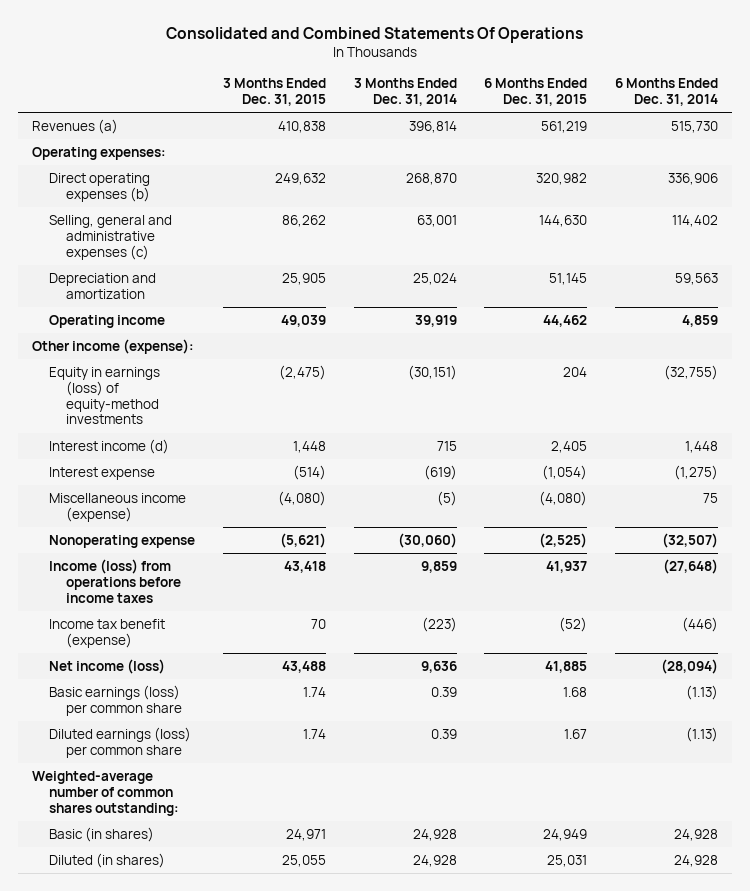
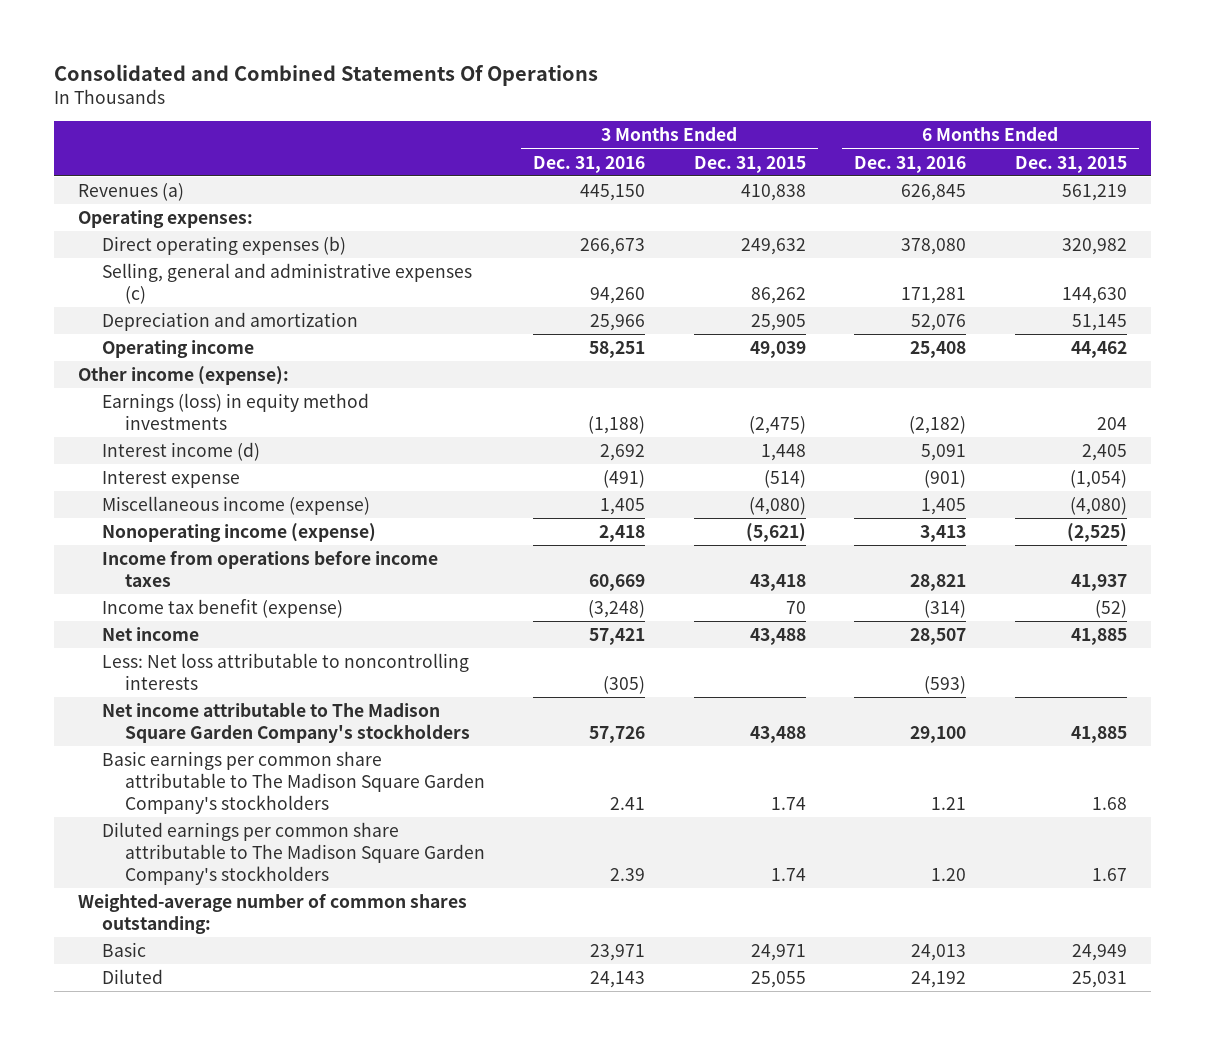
[353,78,457,107] 3 Months Ended Dec. 31, 2014 -> none
[615,78,719,107] 6 Months Ended Dec. 31, 2014 -> none
none -> [533,155,646,173] Dec. 31, 2016
none -> [854,155,967,173] Dec. 31, 2016
[48,367,160,425] Equity in earnings (loss) of equity-method investments -> [101,392,369,430] Earnings (loss) in equity method investments
[48,535,195,549] Nonoperating expense -> [101,522,376,542] Nonoperating income (expense)
[48,559,181,603] Income (loss) from operations before income taxes -> [101,549,438,587] Income from operations before income taxes
none -> [101,626,199,641] Net income
none -> [101,652,469,690] Less: Net loss attributable to noncontrolling interests
[48,659,165,675] Net income (loss) -> [101,701,470,743] Net income attributable to The Madison Square Garden Company's stockholders
[48,685,182,716] Basic earnings (loss) per common share -> [101,750,485,814] Basic earnings per common share attributable to The Madison Square Garden Company's stockholders
[48,727,191,758] Diluted earnings (loss) per common share -> [101,821,485,885] Diluted earnings per common share attributable to The Madison Square Garden Company's stockholders
[48,827,154,843] Basic (in shares) -> [101,941,146,957] Basic
[48,853,165,869] Diluted (in shares) -> [101,968,163,984] Diluted

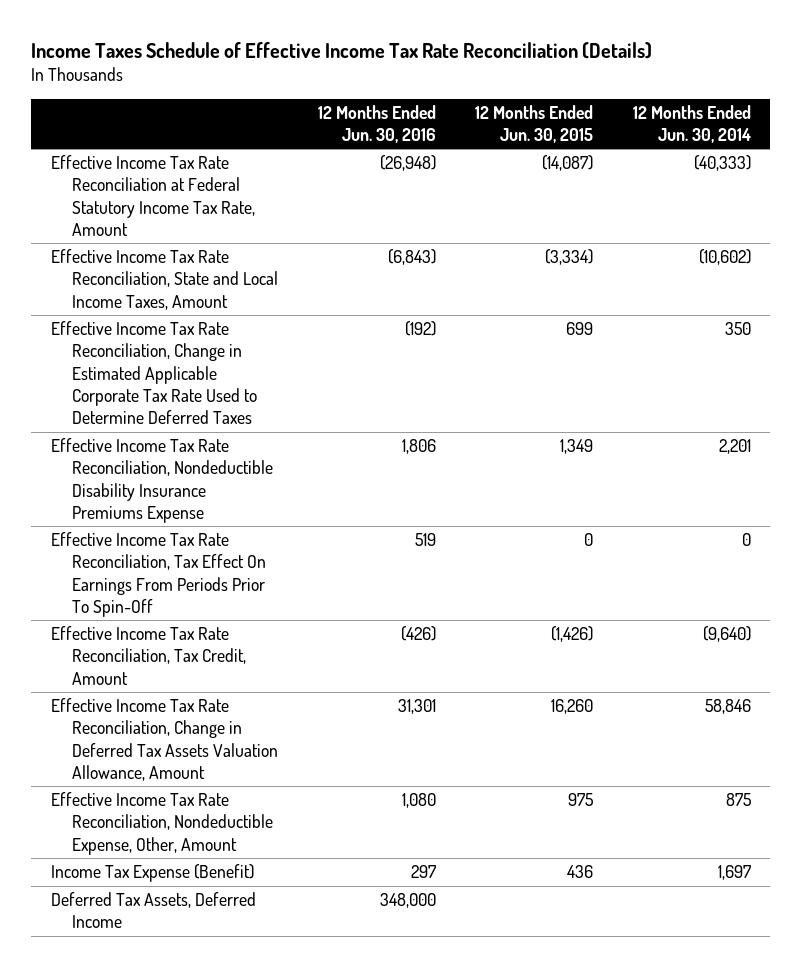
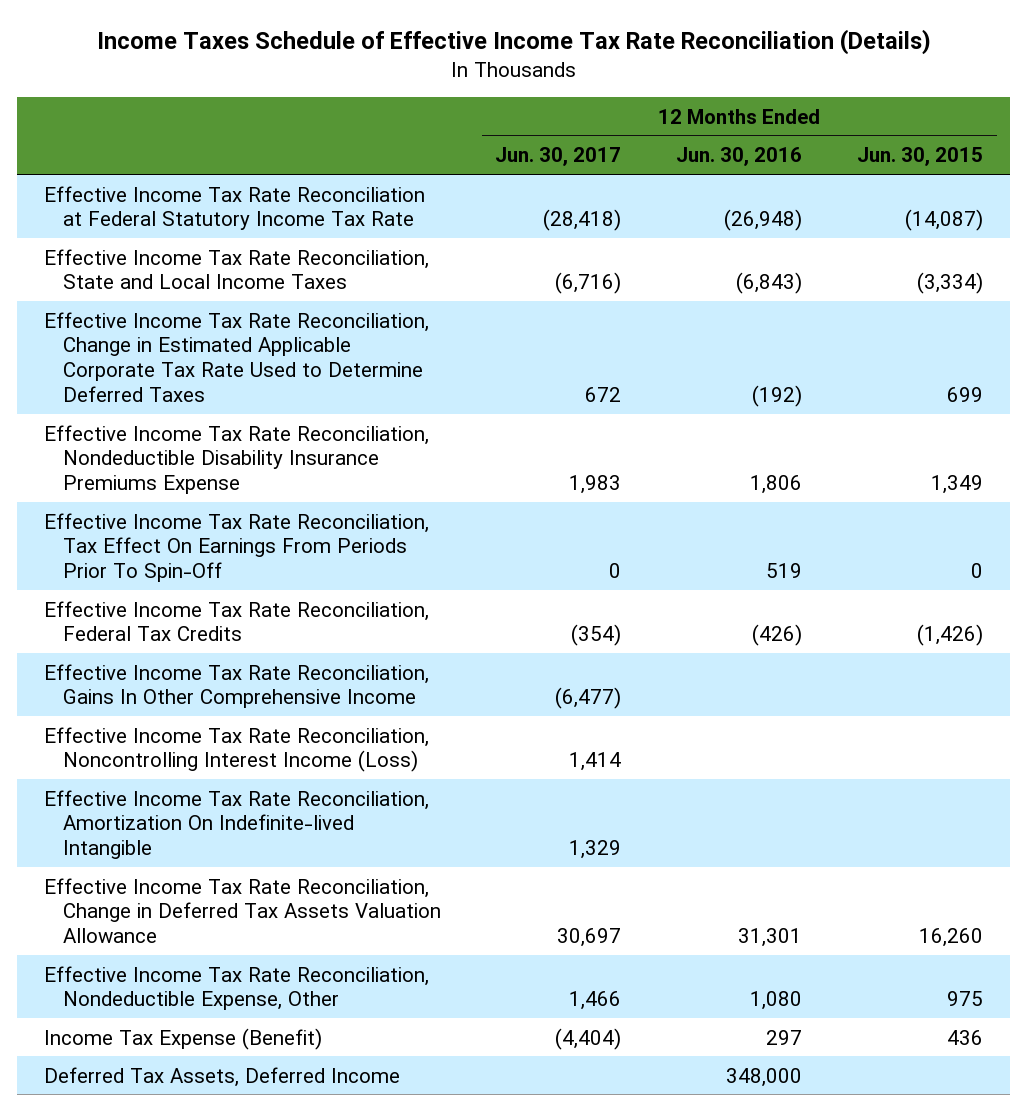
[632,104,751,143] 12 Months Ended Jun. 30, 2014 -> none
none -> [495,147,622,167] Jun. 30, 2017
[50,155,256,236] Effective Income Tax Rate Reconciliation at Federal Statutory Income Tax Rate, Amount -> [44,185,426,231] Effective Income Tax Rate Reconciliation at Federal Statutory Income Tax Rate
[50,249,279,310] Effective Income Tax Rate Reconciliation, State and Local Income Taxes, Amount -> [44,248,430,290] Effective Income Tax Rate Reconciliation, State and Local Income Taxes
[50,626,247,685] Effective Income Tax Rate Reconciliation, Tax Credit, Amount -> [44,600,430,642] Effective Income Tax Rate Reconciliation, Federal Tax Credits
none -> [44,663,430,709] Effective Income Tax Rate Reconciliation, Gains In Other Comprehensive Income
none -> [44,726,430,773] Effective Income Tax Rate Reconciliation, Noncontrolling Interest Income (Loss)
none -> [44,789,430,860] Effective Income Tax Rate Reconciliation, Amortization On Indefinite-lived Intangible
[50,698,279,781] Effective Income Tax Rate Reconciliation, Change in Deferred Tax Assets Valuation Allowance, Amount -> [44,877,441,944] Effective Income Tax Rate Reconciliation, Change in Deferred Tax Assets Valuation Allowance
[50,792,274,855] Effective Income Tax Rate Reconciliation, Nondeductible Expense, Other, Amount -> [44,965,430,1011] Effective Income Tax Rate Reconciliation, Nondeductible Expense, Other

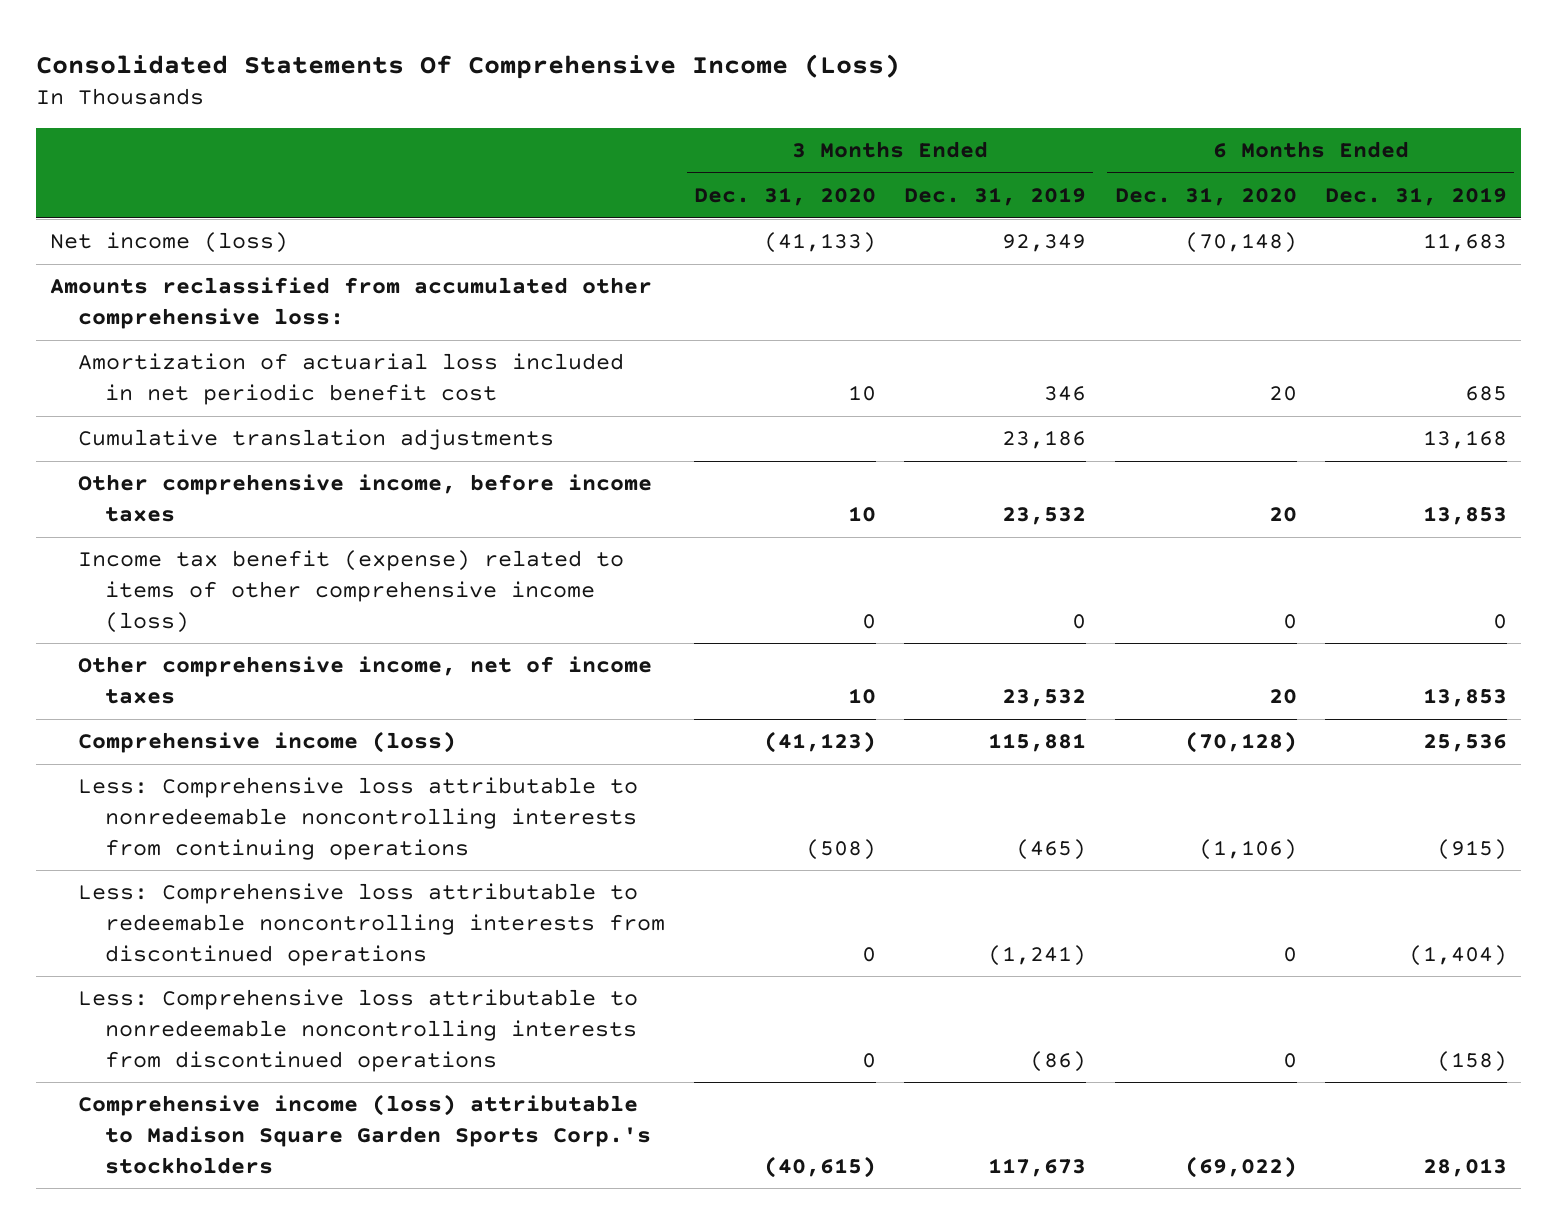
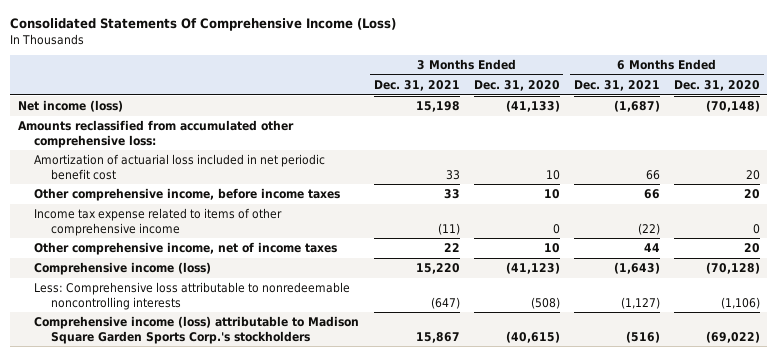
[904,187,1087,207] Dec. 31, 2019 -> none
[1324,187,1507,207] Dec. 31, 2019 -> none
none -> [373,80,460,92] Dec. 31, 2021
none -> [573,80,660,92] Dec. 31, 2021
[77,429,554,451] Cumulative translation adjustments -> none
[77,550,624,633] Income tax benefit (expense) related to items of other comprehensive income (loss) -> [34,208,283,236] Income tax expense related to items of other comprehensive income
[77,883,666,966] Less: Comprehensive loss attributable to redeemable noncontrolling interests from discontinued operations -> none
[77,989,638,1072] Less: Comprehensive loss attributable to nonredeemable noncontrolling interests from discontinued operations -> none
[77,777,638,860] Less: Comprehensive loss attributable to nonredeemable noncontrolling interests from continuing operations -> [34,282,351,310] Less: Comprehensive loss attributable to nonredeemable noncontrolling interests

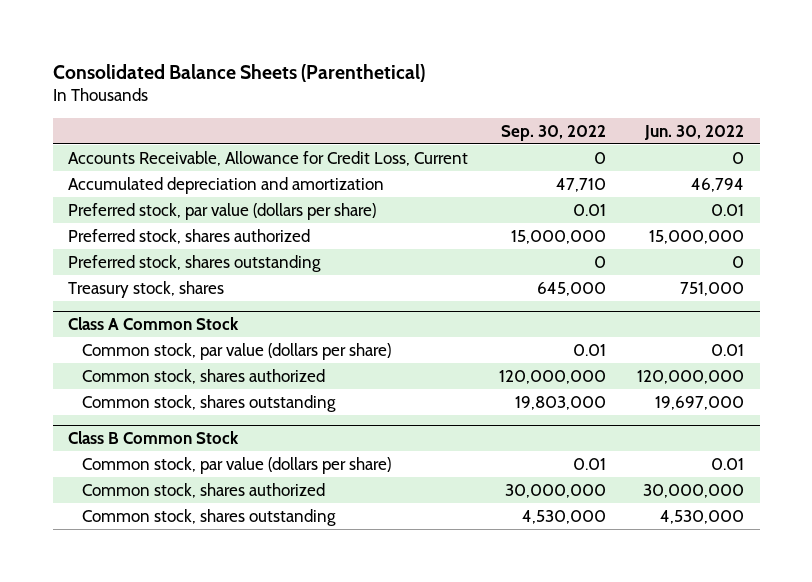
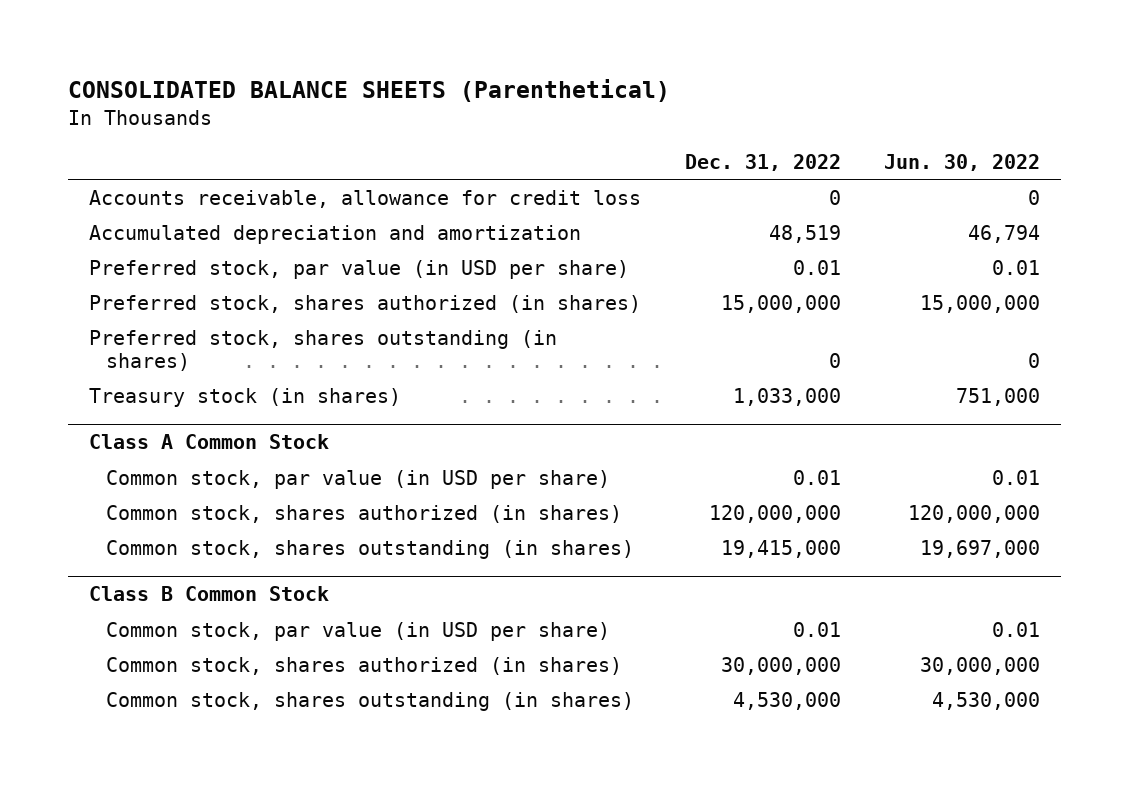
[52,63,425,82] Consolidated Balance Sheets (Parenthetical) -> [67,79,670,103] CONSOLIDATED BALANCE SHEETS (Parenthetical)
[501,124,607,141] Sep. 30, 2022 -> none
none -> [684,153,841,171] Dec. 31, 2022
[68,150,469,166] Accounts Receivable, Allowance for Credit Loss, Current -> [89,189,642,208] Accounts receivable, allowance for credit loss
[68,202,377,220] Preferred stock, par value (dollars per share) -> [89,259,630,279] Preferred stock, par value (in USD per share)
[68,228,311,244] Preferred stock, shares authorized -> [89,294,642,313] Preferred stock, shares authorized (in shares)
[68,254,322,272] Preferred stock, shares outstanding -> [89,329,558,371] Preferred stock, shares outstanding (in shares)
[68,280,225,298] Treasury stock, shares -> [89,387,402,407] Treasury stock (in shares)
[82,342,392,360] Common stock, par value (dollars per share) -> [105,469,610,489] Common stock, par value (in USD per share)
[82,368,326,384] Common stock, shares authorized -> [105,504,622,523] Common stock, shares authorized (in shares)
[82,394,337,412] Common stock, shares outstanding -> [105,539,634,559] Common stock, shares outstanding (in shares)
[82,456,392,474] Common stock, par value (dollars per share) -> [105,621,610,641] Common stock, par value (in USD per share)
[82,482,326,498] Common stock, shares authorized -> [105,656,622,675] Common stock, shares authorized (in shares)
[82,508,337,526] Common stock, shares outstanding -> [105,691,634,711] Common stock, shares outstanding (in shares)

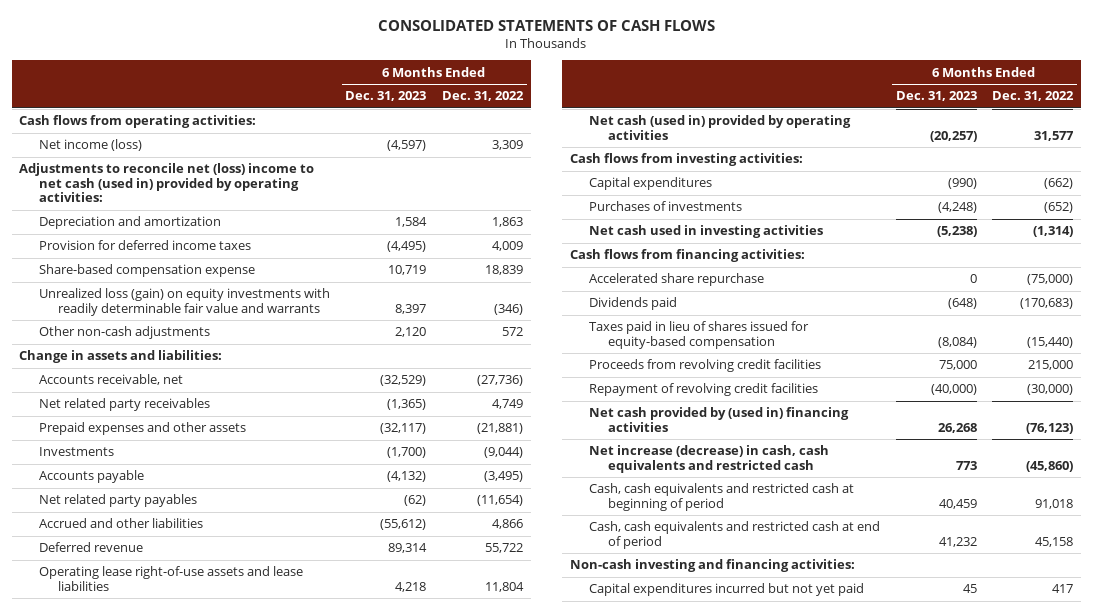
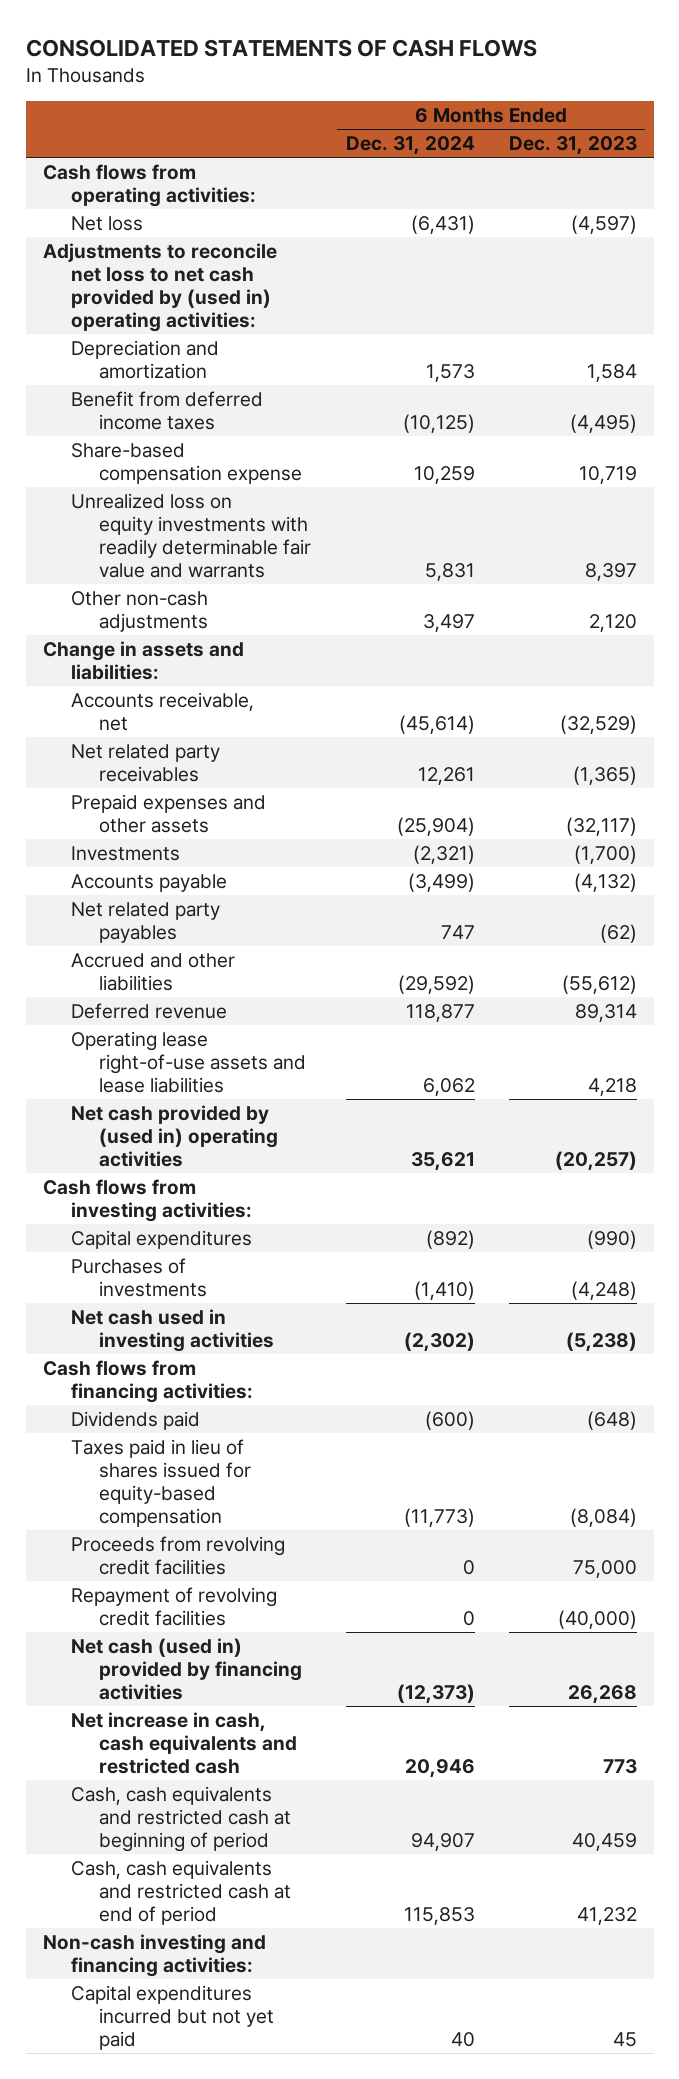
[441,91,524,102] Dec. 31, 2022 -> none
none -> [345,136,475,156] Dec. 31, 2024
[38,139,142,152] Net income (loss) -> [71,215,144,231] Net loss
[19,163,315,203] Adjustments to reconcile net (loss) income to net cash (used in) provided by operating activities: -> [42,242,277,333] Adjustments to reconcile net loss to net cash provided by (used in) operating activities:
[38,240,251,251] Provision for deferred income taxes -> [71,390,264,430] Benefit from deferred income taxes
[38,288,330,316] Unrealized loss (gain) on equity investments with readily determinable fair value and warrants -> [71,492,312,579] Unrealized loss on equity investments with readily determinable fair value and warrants
[589,115,852,140] Net cash (used in) provided by operating activities -> [71,1104,279,1168] Net cash provided by (used in) operating activities
[589,273,765,287] Accelerated share repurchase -> none
[589,407,850,432] Net cash provided by (used in) financing activities -> [71,1637,303,1701] Net cash (used in) provided by financing activities
[589,445,830,473] Net increase (decrease) in cash, cash equivalents and restricted cash -> [71,1711,298,1775] Net increase in cash, cash equivalents and restricted cash

